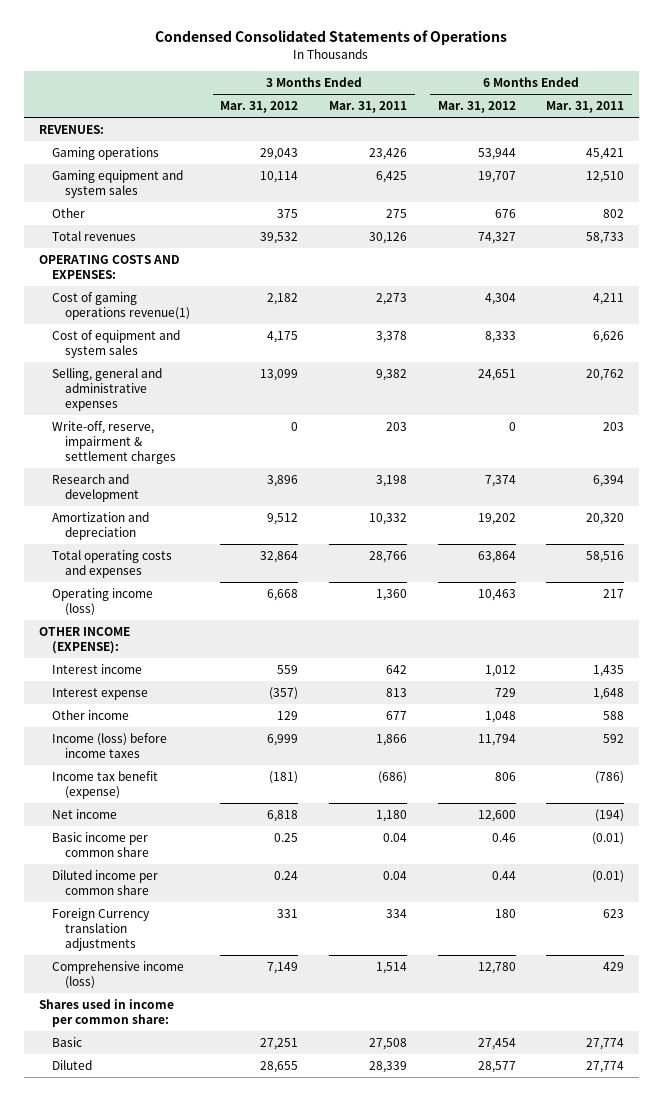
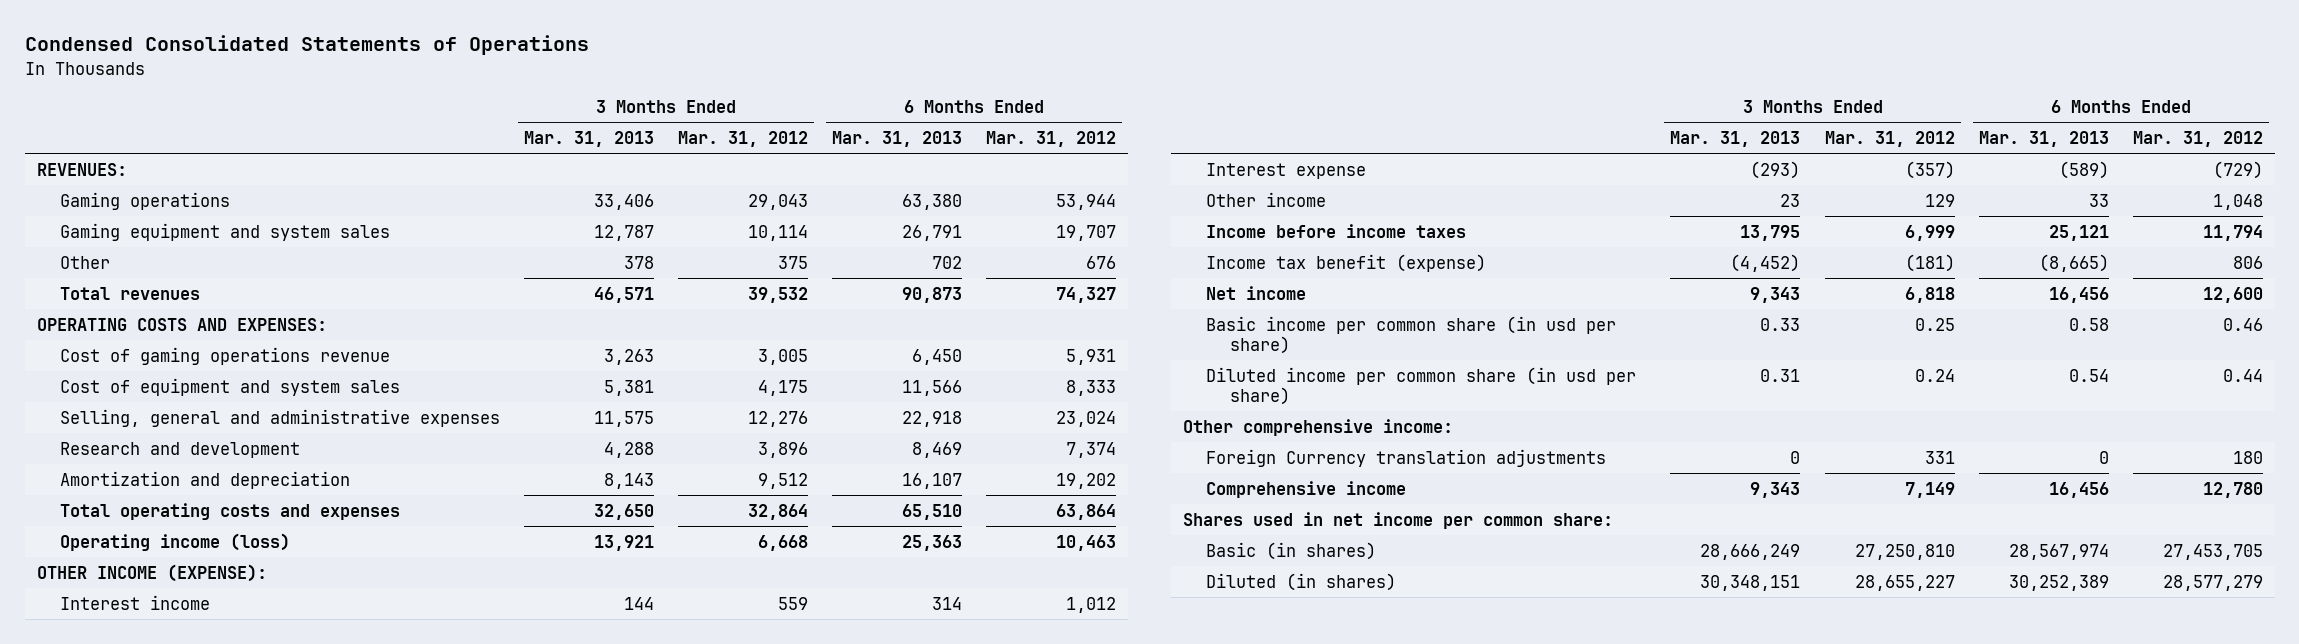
[328,101,407,114] Mar. 31, 2011 -> none
[546,101,625,114] Mar. 31, 2011 -> none
none -> [524,131,655,148] Mar. 31, 2013
none -> [832,131,963,148] Mar. 31, 2013
[51,292,190,320] Cost of gaming operations revenue(1) -> [60,346,391,365] Cost of gaming operations revenue
[267,293,299,306] 2,182 -> [758,348,809,365] 3,005
[484,293,516,306] 4,304 -> [1066,348,1117,365] 5,931
[51,421,176,464] Write-off, reserve, impairment & settlement charges -> none
[260,369,299,382] 13,099 -> [748,410,809,427] 12,276
[477,369,516,382] 24,651 -> [1056,410,1117,427] 23,024
[494,688,516,698] 729 -> [2212,160,2263,179] (729)
[51,733,167,758] Income (loss) before income taxes -> [1206,223,1467,238] Income before income taxes
[51,832,149,857] Basic income per common share -> [1206,315,1617,355] Basic income per common share (in usd per share)
[51,870,158,895] Diluted income per common share -> [1206,366,1637,406] Diluted income per common share (in usd per share)
none -> [1183,418,1454,436] Other comprehensive income:
[51,961,184,989] Comprehensive income (loss) -> [1206,480,1407,498] Comprehensive income
[38,999,174,1027] Shares used in income per common share: -> [1183,511,1614,529] Shares used in net income per common share:
[51,1037,82,1048] Basic -> [1206,541,1377,560] Basic (in shares)
[260,1038,299,1051] 27,251 -> [1854,543,1955,560] 27,250,810
[477,1038,516,1051] 27,454 -> [2162,543,2263,560] 27,453,705
[51,1060,92,1071] Diluted -> [1206,572,1397,591] Diluted (in shares)
[260,1061,299,1074] 28,655 -> [1854,574,1955,591] 28,655,227
[477,1061,516,1074] 28,577 -> [2162,574,2263,591] 28,577,279

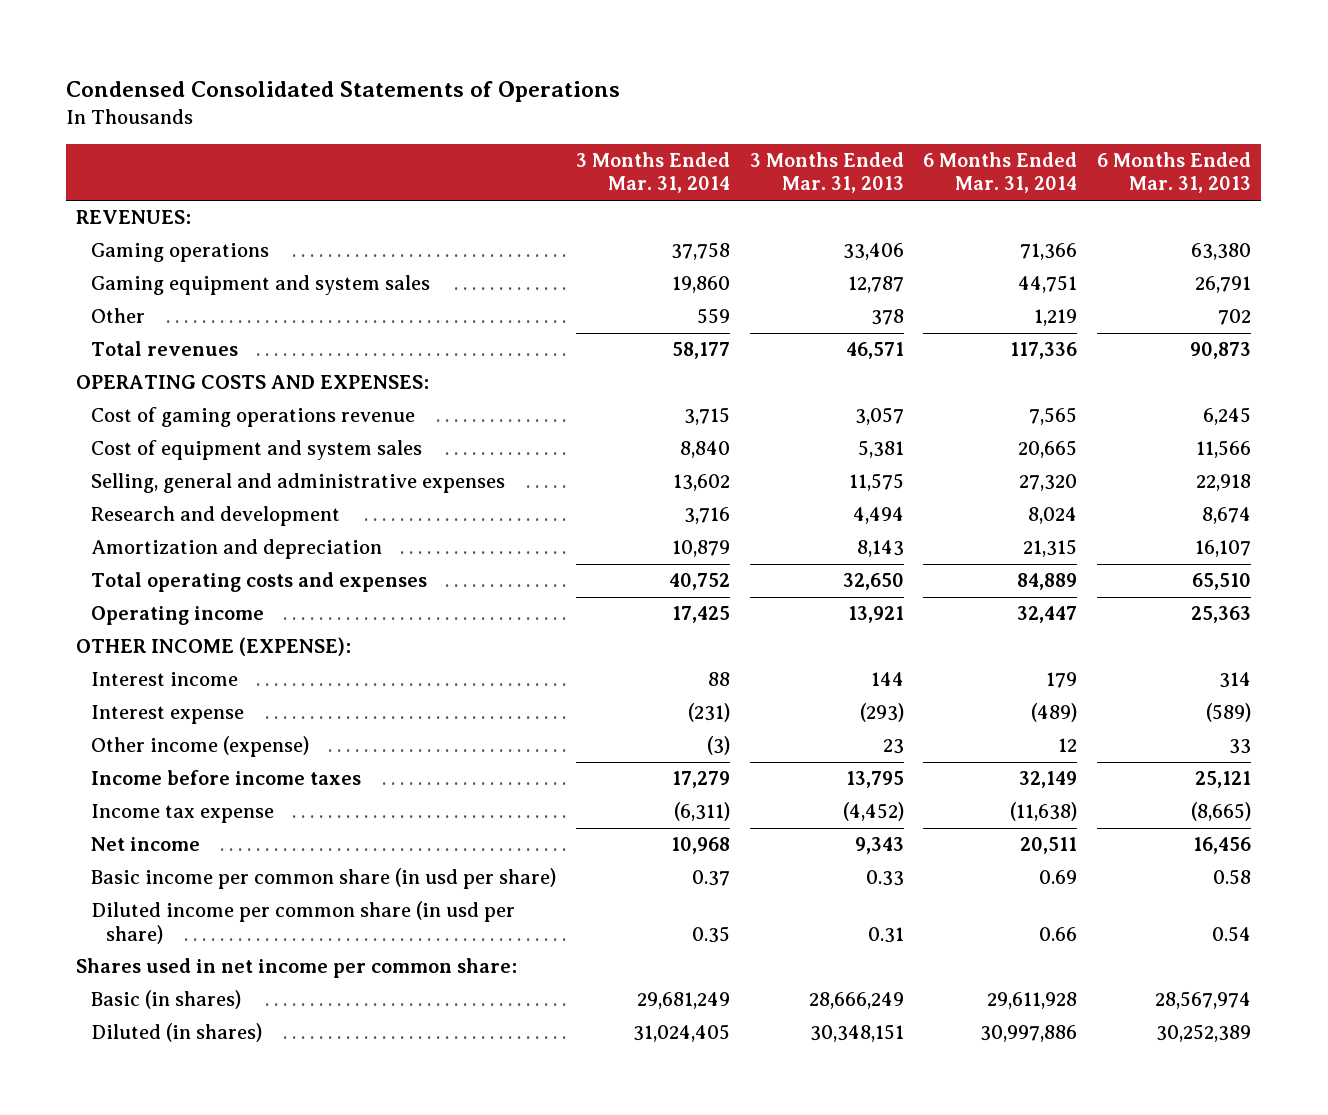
[678,131,809,148] Mar. 31, 2012 -> none
[986,131,1117,148] Mar. 31, 2012 -> none
none -> [575,152,730,194] 3 Months Ended Mar. 31, 2014
none -> [923,152,1078,194] 6 Months Ended Mar. 31, 2014
[604,348,655,365] 3,263 -> [854,407,904,426] 3,057
[912,348,963,365] 6,450 -> [1203,407,1252,426] 6,245
[604,441,655,458] 4,288 -> [852,507,904,525] 4,494
[912,441,963,458] 8,469 -> [1202,507,1252,525] 8,674
[60,532,291,551] Operating income (loss) -> [90,606,264,626] Operating income
[1206,191,1327,207] Other income -> [90,736,309,758] Other income (expense)
[1206,253,1487,272] Income tax benefit (expense) -> [90,804,274,824] Income tax expense
[1183,418,1454,436] Other comprehensive income: -> none
[1206,448,1607,467] Foreign Currency translation adjustments -> none
[1206,480,1407,498] Comprehensive income -> none

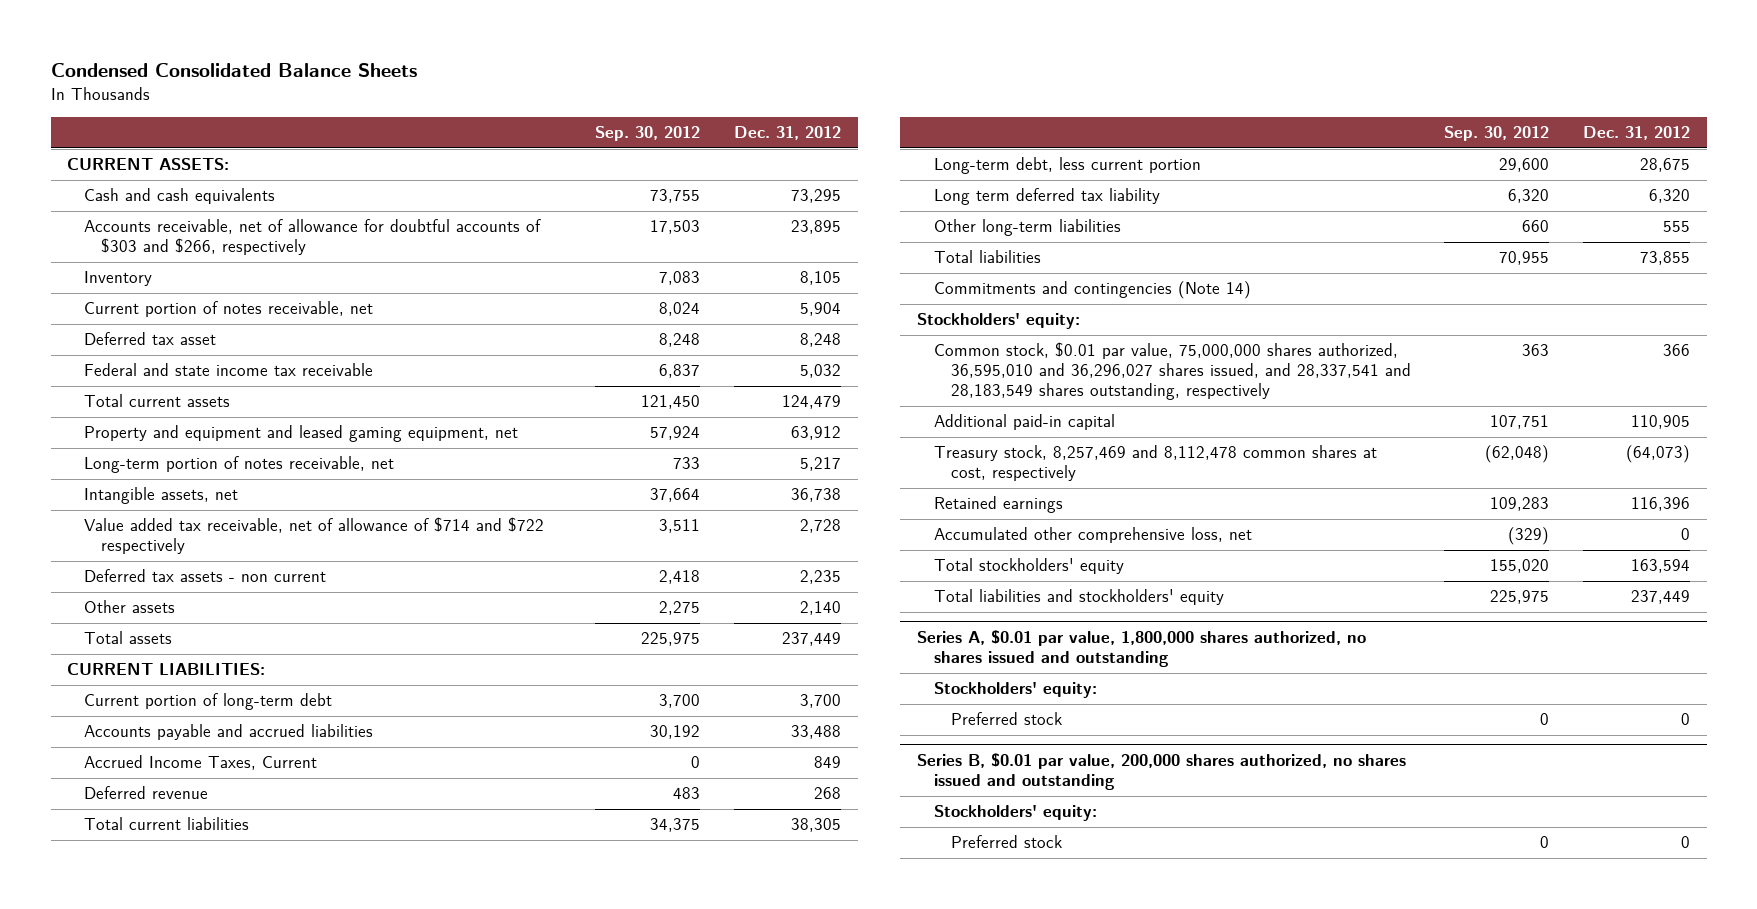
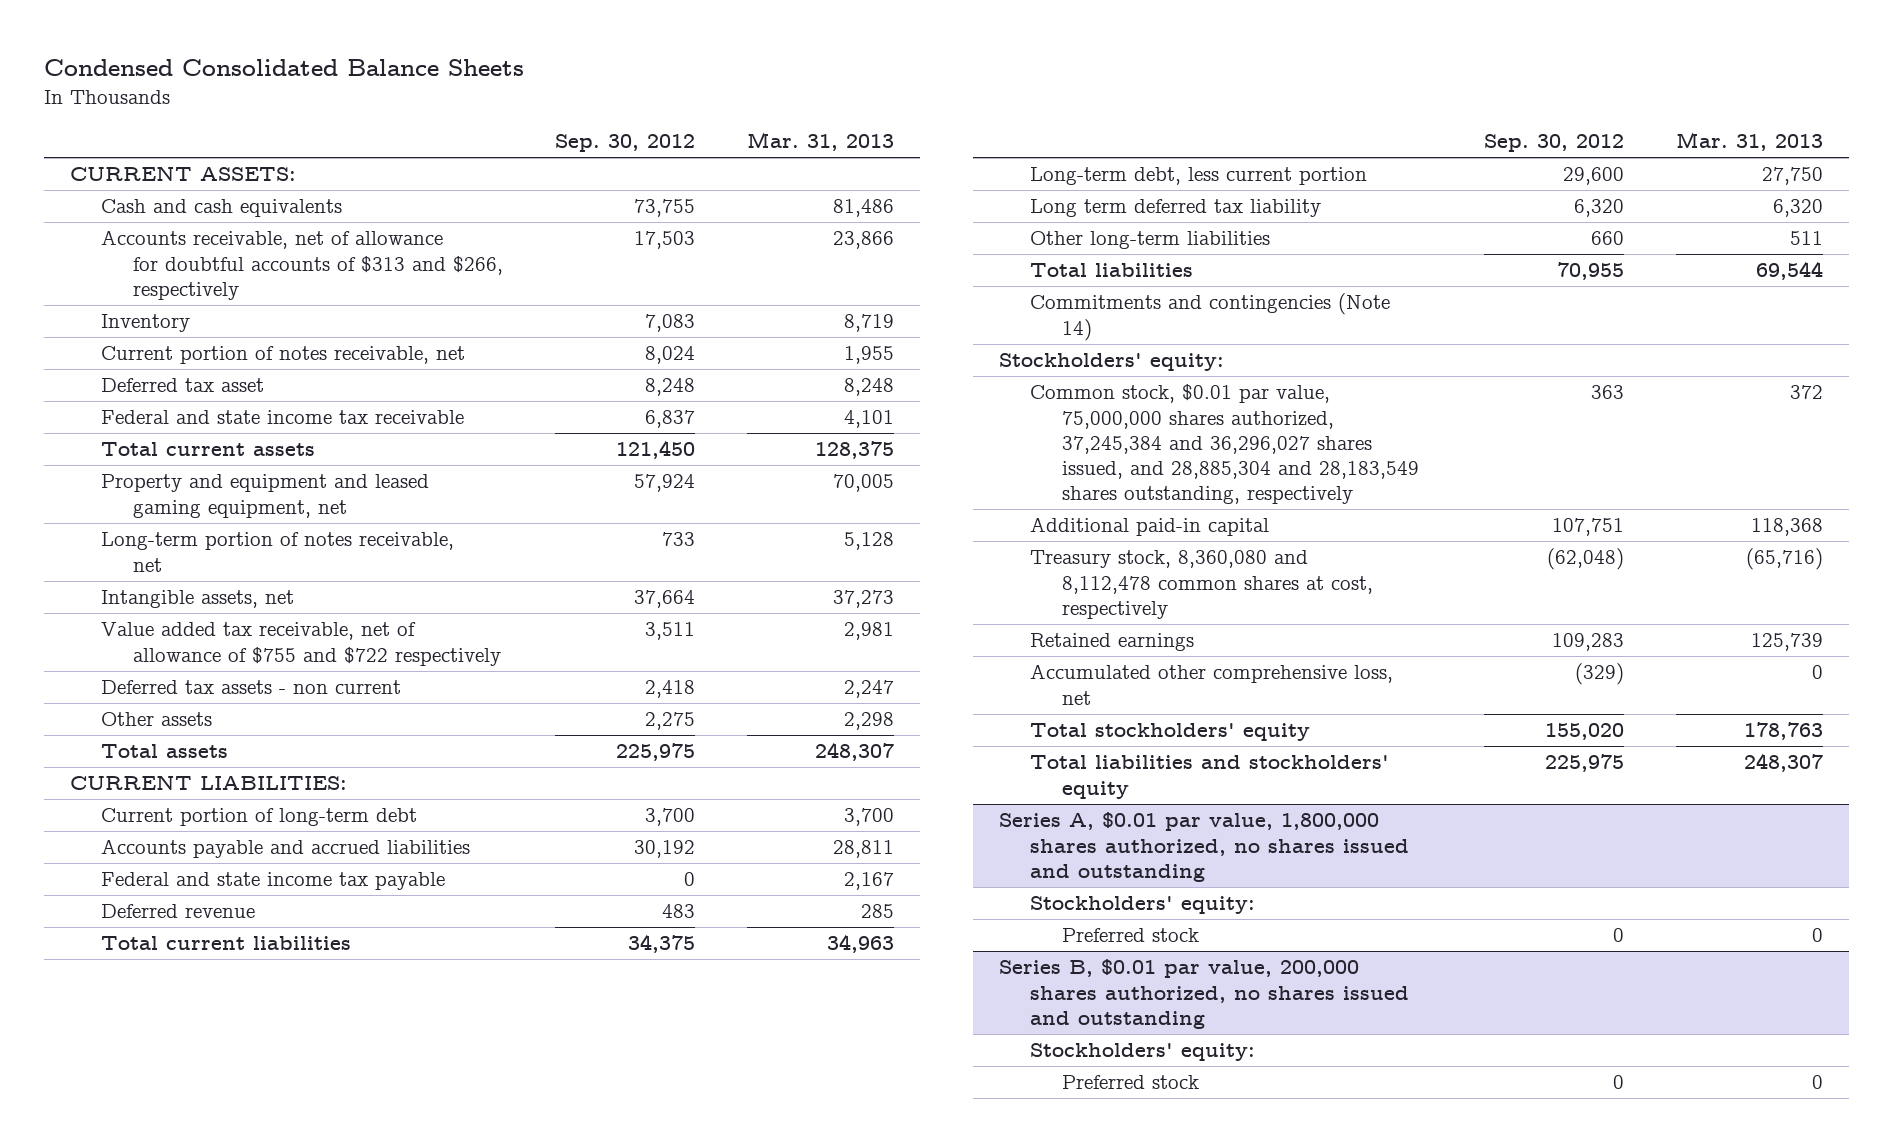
[733,126,841,141] Dec. 31, 2012 -> none
none -> [747,132,895,152] Mar. 31, 2013
[84,219,542,256] Accounts receivable, net of allowance for doubtful accounts of $303 and $266, respectively -> [101,230,504,300] Accounts receivable, net of allowance for doubtful accounts of $313 and $266, respectively
[84,517,545,555] Value added tax receivable, net of allowance of $714 and $722 respectively -> [101,622,502,666] Value added tax receivable, net of allowance of $755 and $722 respectively
[84,755,318,771] Accrued Income Taxes, Current -> [101,872,446,891] Federal and state income tax payable
[933,342,1411,401] Common stock, $0.01 par value, 75,000,000 shares authorized, 36,595,010 and 36,296,027 shares issued, and 28,337,541 and 28,183,549 shares outstanding, respectively -> [1030,384,1419,505] Common stock, $0.01 par value, 75,000,000 shares authorized, 37,245,384 and 36,296,027 shares issued, and 28,885,304 and 28,183,549 shares outstanding, respectively
[933,445,1377,482] Treasury stock, 8,257,469 and 8,112,478 common shares at cost, respectively -> [1030,550,1373,619] Treasury stock, 8,360,080 and 8,112,478 common shares at cost, respectively

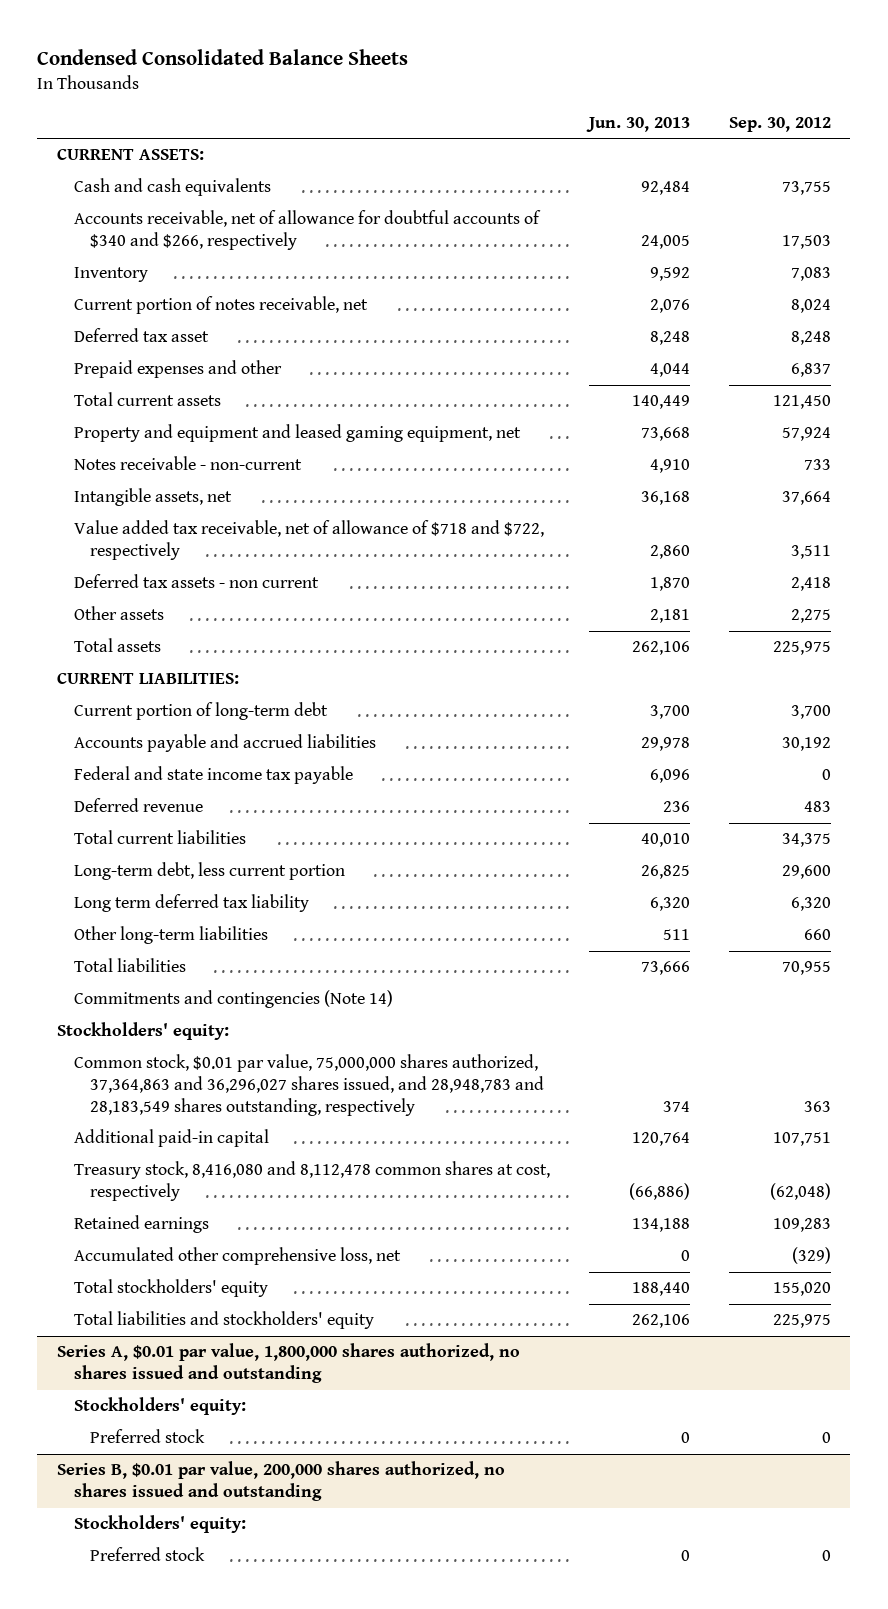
[747,132,895,152] Mar. 31, 2013 -> none
none -> [585,116,690,132] Jun. 30, 2013
[101,230,504,300] Accounts receivable, net of allowance for doubtful accounts of $313 and $266, respectively -> [73,210,541,251] Accounts receivable, net of allowance for doubtful accounts of $340 and $266, respectively
[101,410,465,425] Federal and state income tax receivable -> [73,360,282,379] Prepaid expenses and other
[101,532,455,572] Long-term portion of notes receivable, net -> [73,456,302,471] Notes receivable - non-current
[101,622,502,666] Value added tax receivable, net of allowance of $755 and $722 respectively -> [73,520,544,561] Value added tax receivable, net of allowance of $718 and $722, respectively
[1030,384,1419,505] Common stock, $0.01 par value, 75,000,000 shares authorized, 37,245,384 and 36,296,027 shares issued, and 28,885,304 and 28,183,549 shares outstanding, respectively -> [73,1054,545,1117] Common stock, $0.01 par value, 75,000,000 shares authorized, 37,364,863 and 36,296,027 shares issued, and 28,948,783 and 28,183,549 shares outstanding, respectively
[1030,550,1373,619] Treasury stock, 8,360,080 and 8,112,478 common shares at cost, respectively -> [73,1161,550,1202] Treasury stock, 8,416,080 and 8,112,478 common shares at cost, respectively

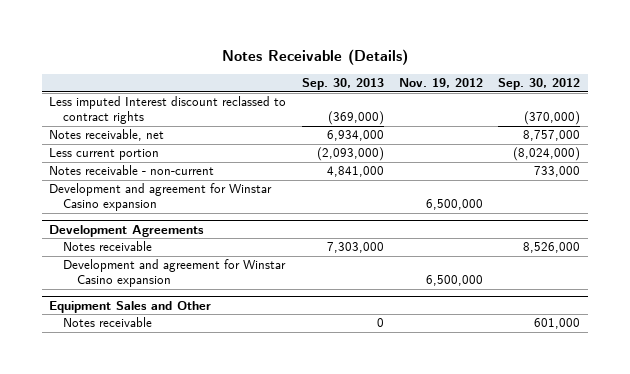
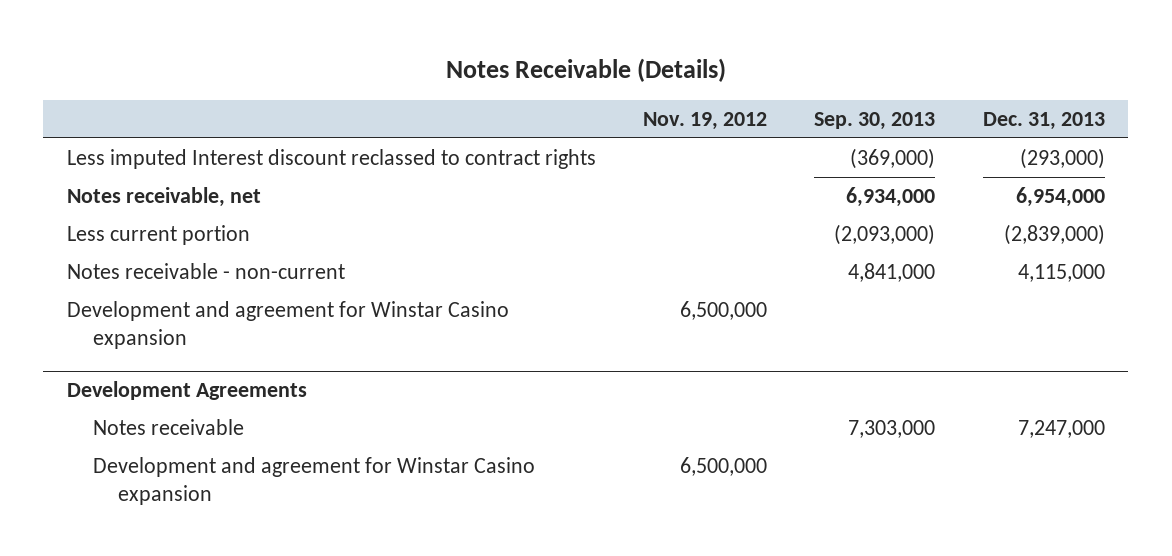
[498,78,581,91] Sep. 30, 2012 -> none
none -> [982,111,1105,130] Dec. 31, 2013
[49,300,212,313] Equipment Sales and Other -> none
[63,317,153,328] Notes receivable -> none

